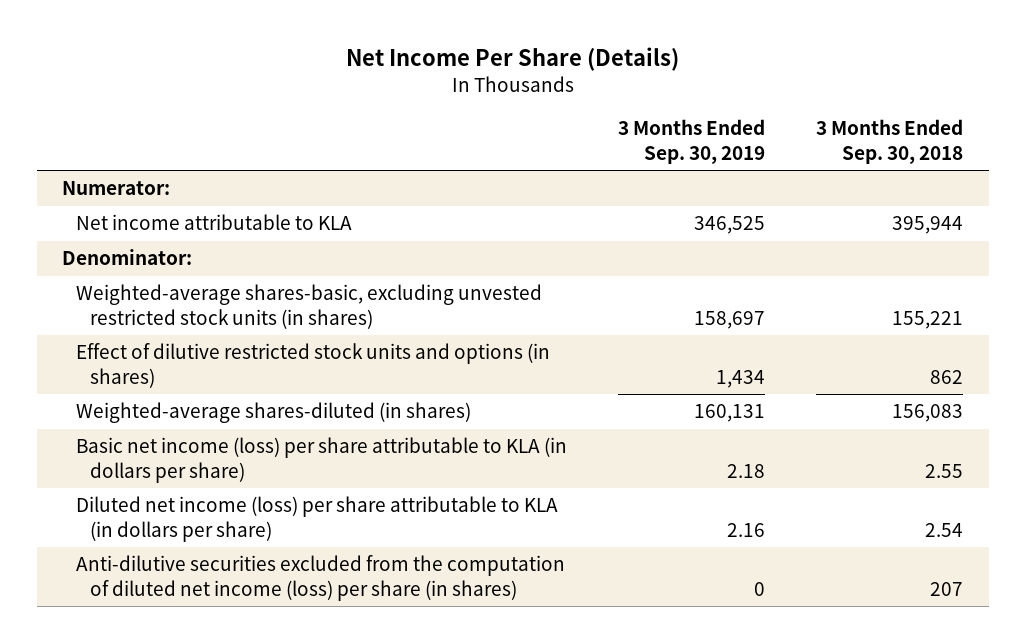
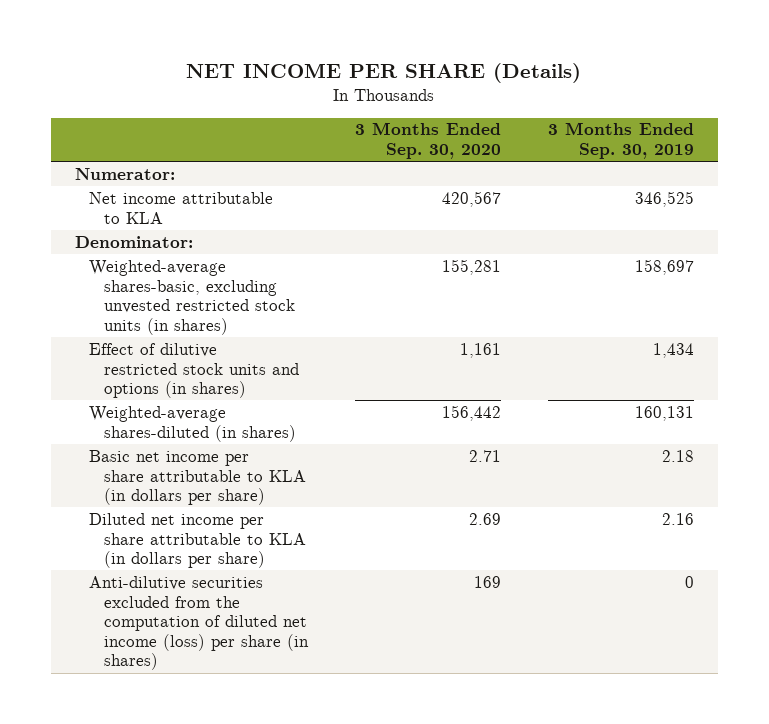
[345,47,679,72] Net Income Per Share (Details) -> [186,62,582,83] NET INCOME PER SHARE (Details)
[816,119,964,164] 3 Months Ended Sep. 30, 2018 -> none
none -> [355,122,502,160] 3 Months Ended Sep. 30, 2020
[76,437,568,483] Basic net income (loss) per share attributable to KLA (in dollars per share) -> [89,449,307,506] Basic net income per share attributable to KLA (in dollars per share)
[76,496,559,542] Diluted net income (loss) per share attributable to KLA (in dollars per share) -> [89,512,307,569] Diluted net income per share attributable to KLA (in dollars per share)

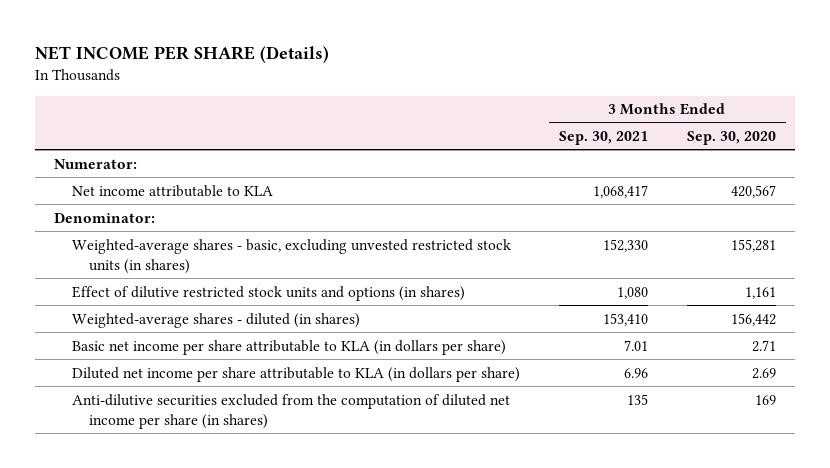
[548,122,695,160] 3 Months Ended Sep. 30, 2019 -> none
none -> [558,131,648,146] Sep. 30, 2021
[89,259,296,335] Weighted-average shares-basic, excluding unvested restricted stock units (in shares) -> [71,238,511,274] Weighted-average shares - basic, excluding unvested restricted stock units (in shares)
[89,405,297,442] Weighted-average shares-diluted (in shares) -> [71,312,360,328] Weighted-average shares - diluted (in shares)
[89,575,310,671] Anti-dilutive securities excluded from the computation of diluted net income (loss) per share (in shares) -> [71,393,510,429] Anti-dilutive securities excluded from the computation of diluted net income per share (in shares)

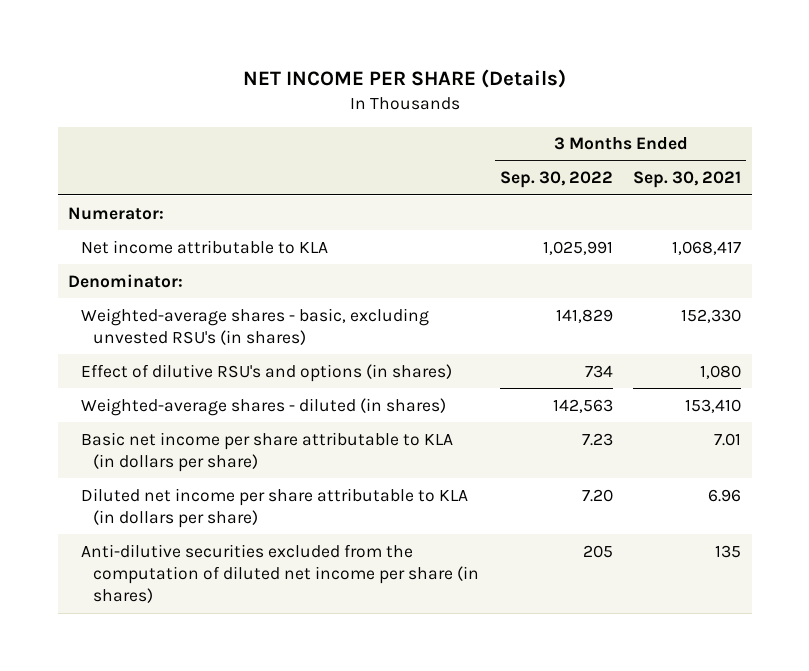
[686,131,776,146] Sep. 30, 2020 -> none
none -> [499,171,613,189] Sep. 30, 2022
[71,238,511,274] Weighted-average shares - basic, excluding unvested restricted stock units (in shares) -> [80,307,429,345] Weighted-average shares - basic, excluding unvested RSU's (in shares)
[71,285,465,301] Effect of dilutive restricted stock units and options (in shares) -> [80,363,452,382] Effect of dilutive RSU's and options (in shares)

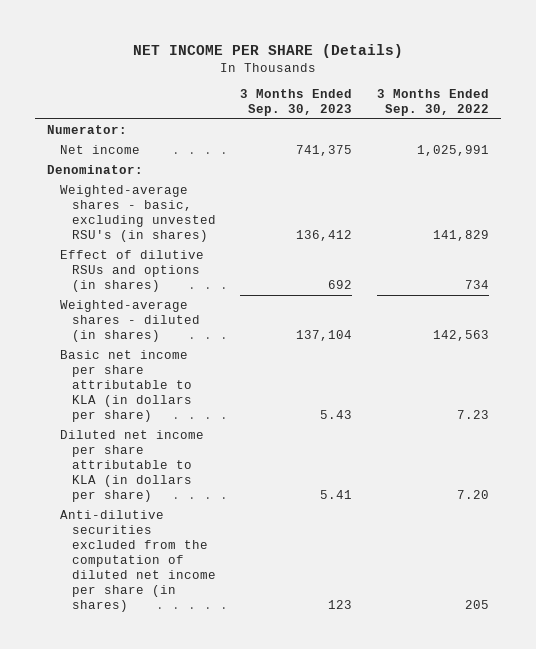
[633,171,742,189] Sep. 30, 2021 -> none
none -> [240,89,353,117] 3 Months Ended Sep. 30, 2023
[80,239,328,254] Net income attributable to KLA -> [59,144,140,154] Net income
[80,363,452,382] Effect of dilutive RSU's and options (in shares) -> [59,249,204,292] Effect of dilutive RSUs and options (in shares)

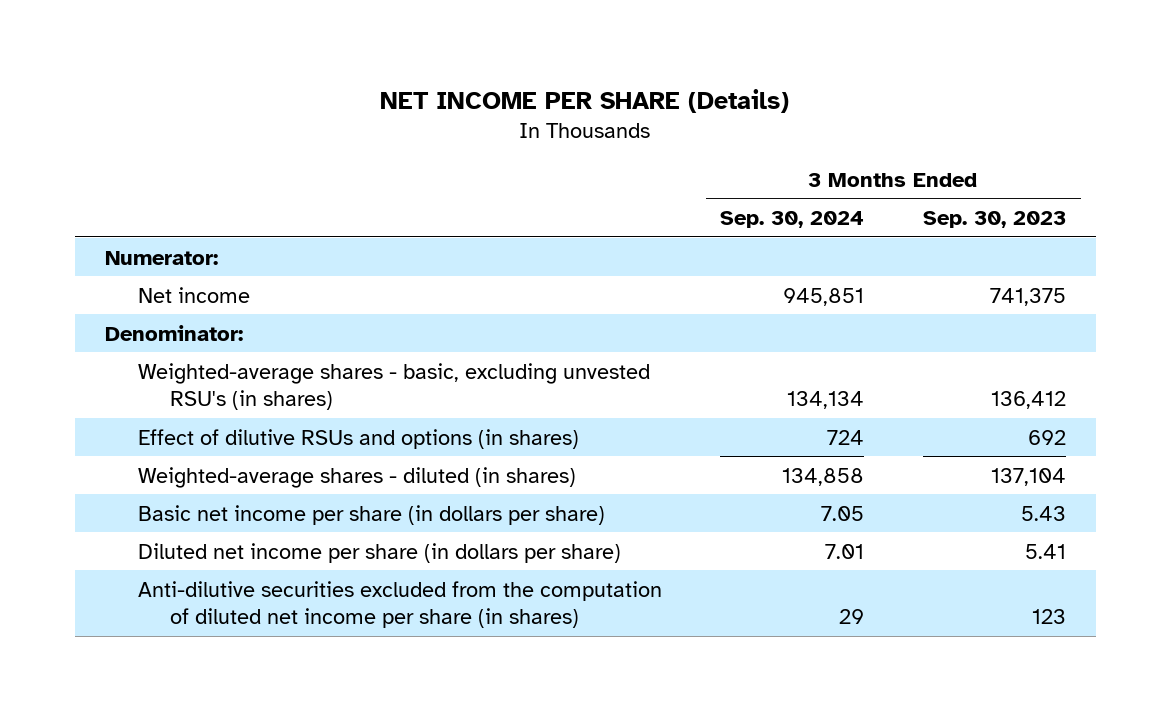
[376,89,489,117] 3 Months Ended Sep. 30, 2022 -> none
none -> [720,210,865,228] Sep. 30, 2024
[59,349,192,422] Basic net income per share attributable to KLA (in dollars per share) -> [137,504,605,525] Basic net income per share (in dollars per share)
[59,429,204,502] Diluted net income per share attributable to KLA (in dollars per share) -> [137,542,621,563] Diluted net income per share (in dollars per share)

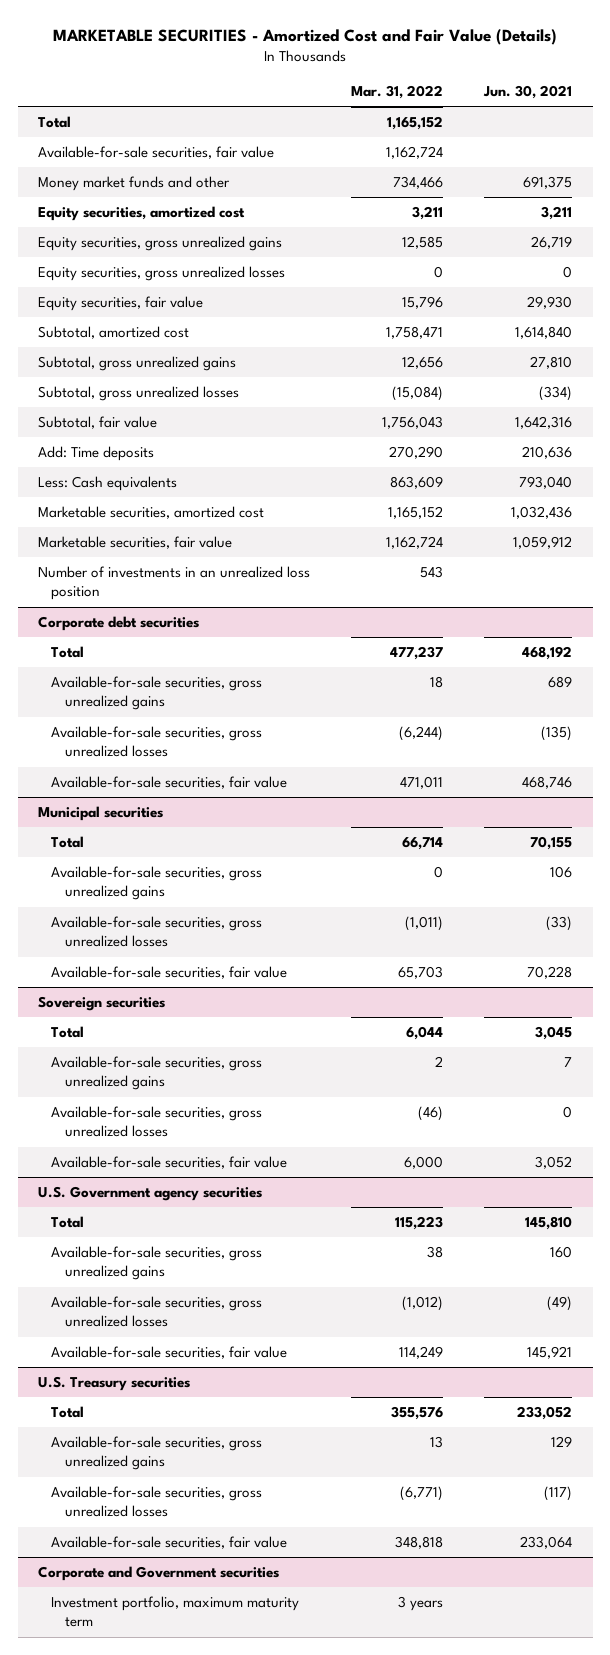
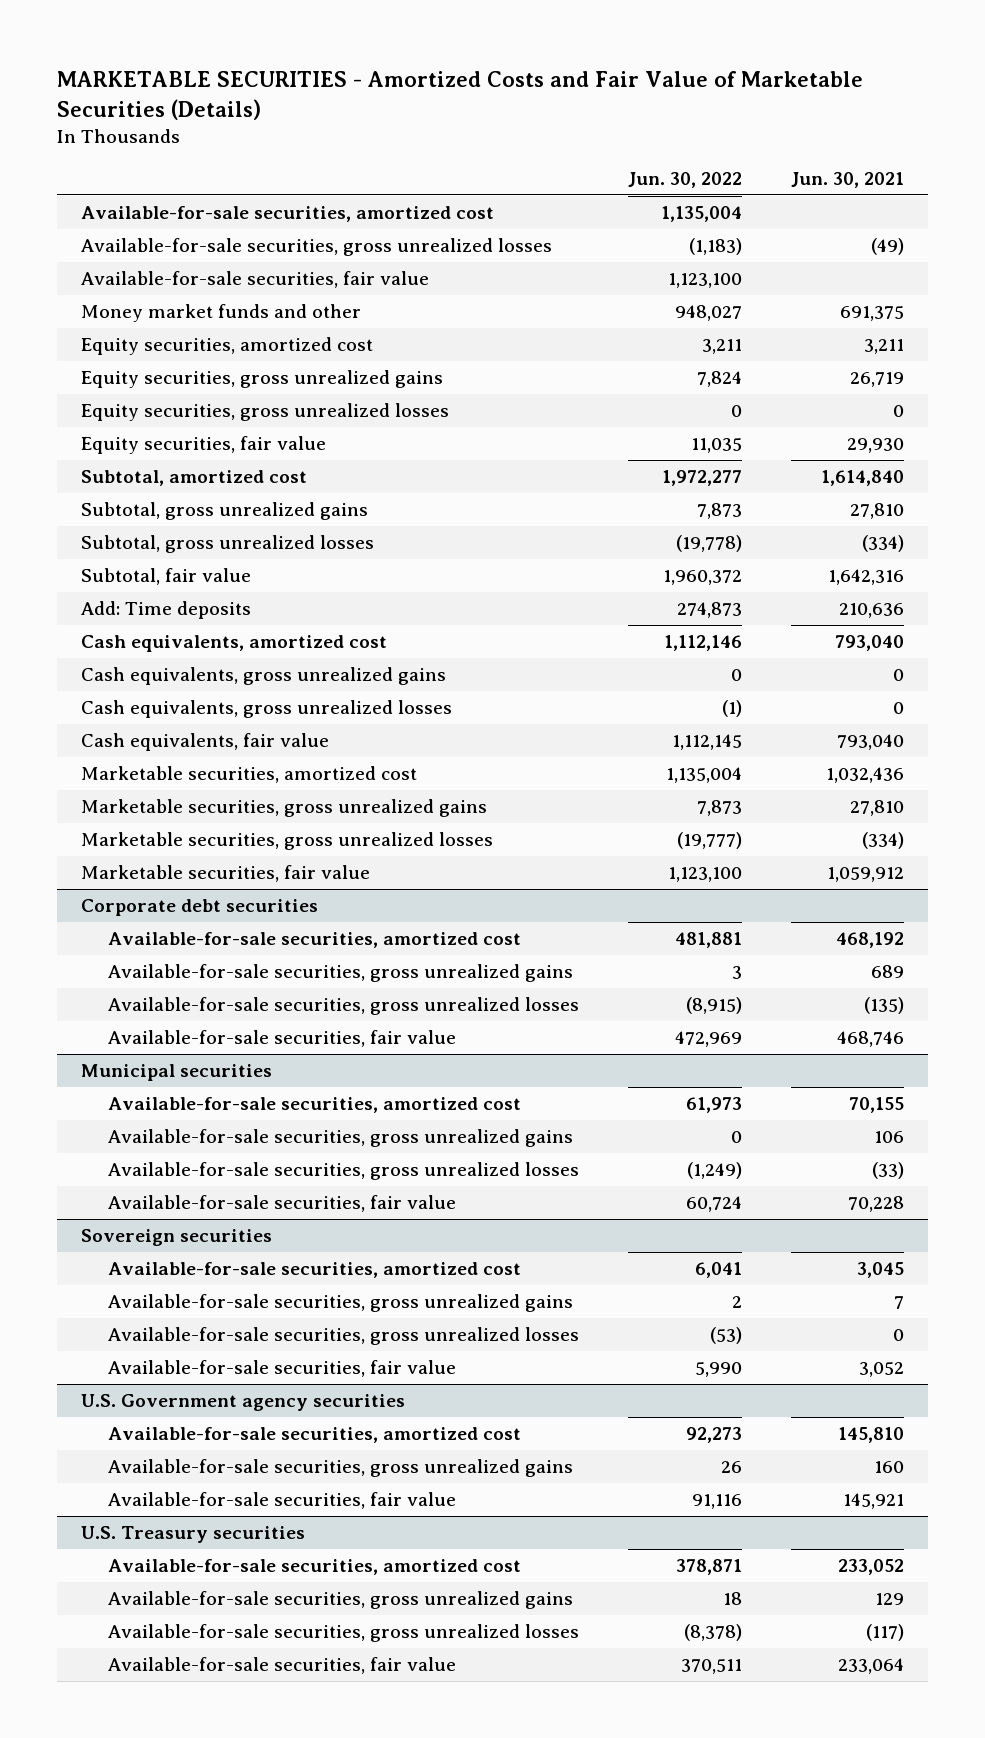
[53,28,558,45] MARKETABLE SECURITIES - Amortized Cost and Fair Value (Details) -> [56,70,863,120] MARKETABLE SECURITIES - Amortized Costs and Fair Value of Marketable Securities (Details)
[351,84,444,99] Mar. 31, 2022 -> none
none -> [628,171,743,188] Jun. 30, 2022
[38,116,72,129] Total -> [81,206,495,223] Available-for-sale securities, amortized cost
none -> [81,238,553,257] Available-for-sale securities, gross unrealized losses
[38,476,178,492] Less: Cash equivalents -> [81,635,388,653] Cash equivalents, amortized cost
none -> [81,667,447,686] Cash equivalents, gross unrealized gains
none -> [81,700,453,719] Cash equivalents, gross unrealized losses
none -> [81,733,330,752] Cash equivalents, fair value
none -> [81,799,488,818] Marketable securities, gross unrealized gains
none -> [81,832,494,851] Marketable securities, gross unrealized losses
[38,566,311,601] Number of investments in an unrealized loss position -> none
[51,646,85,659] Total -> [108,932,522,949] Available-for-sale securities, amortized cost
[51,836,85,849] Total -> [108,1097,522,1114] Available-for-sale securities, amortized cost
[51,1026,85,1039] Total -> [108,1262,522,1279] Available-for-sale securities, amortized cost
[51,1216,85,1229] Total -> [108,1427,522,1444] Available-for-sale securities, amortized cost
[51,1296,263,1328] Available-for-sale securities, gross unrealized losses -> none
[51,1406,85,1419] Total -> [108,1559,522,1576] Available-for-sale securities, amortized cost
[38,1566,280,1582] Corporate and Government securities -> none
[51,1596,300,1628] Investment portfolio, maximum maturity term -> none

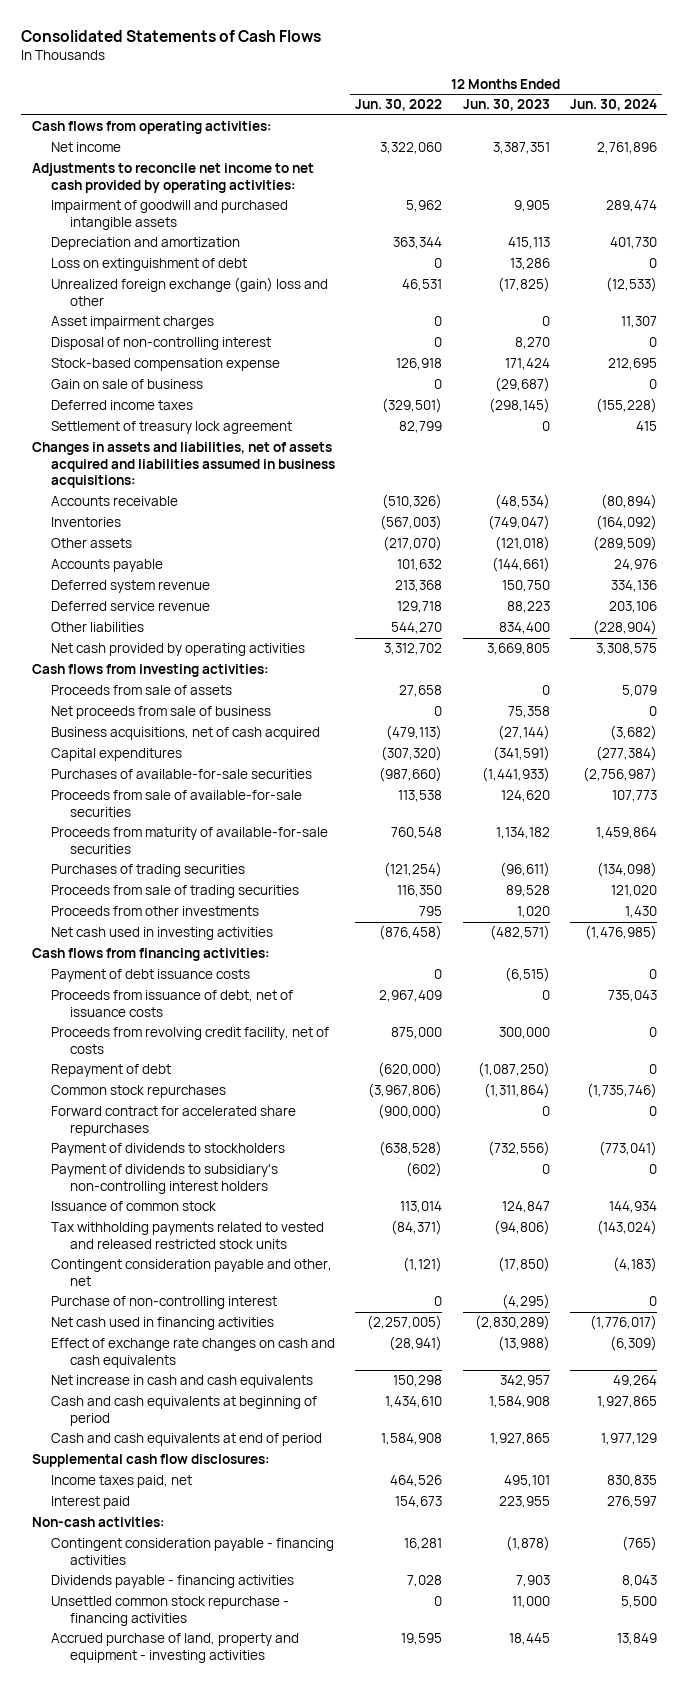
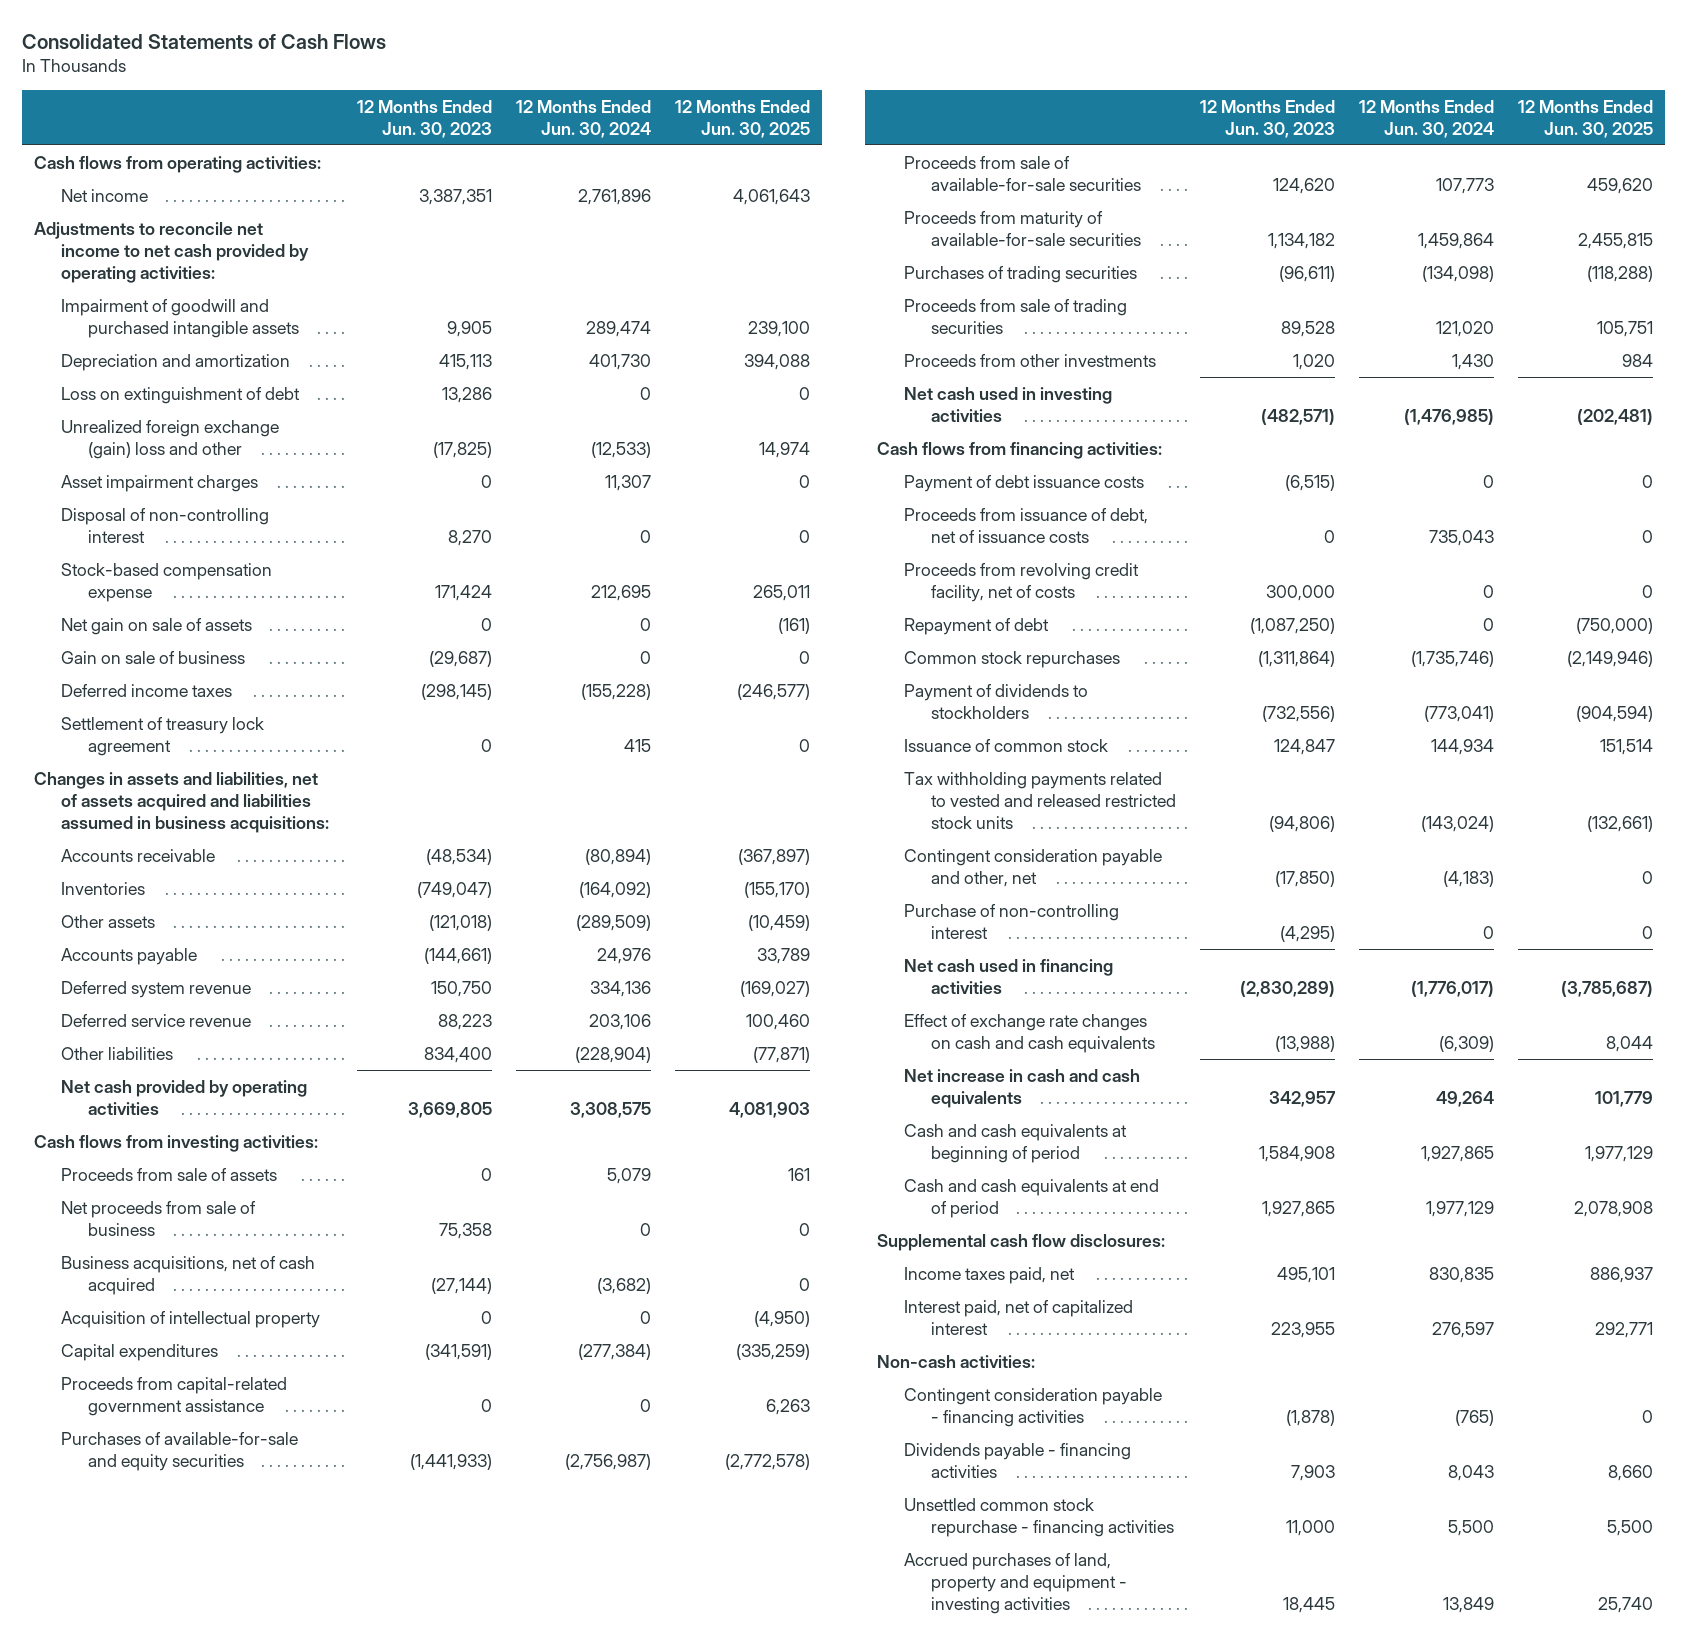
[355,99,443,112] Jun. 30, 2022 -> none
none -> [674,99,810,138] 12 Months Ended Jun. 30, 2025
none -> [60,618,252,636] Net gain on sale of assets
none -> [60,1311,320,1329] Acquisition of intellectual property
none -> [60,1377,287,1416] Proceeds from capital-related government assistance
[50,769,312,780] Purchases of available-for-sale securities -> [60,1432,298,1471] Purchases of available-for-sale and equity securities
[50,1106,296,1136] Forward contract for accelerated share repurchases -> none
[50,1164,278,1194] Payment of dividends to subsidiary's non-controlling interest holders -> none
[50,1496,130,1510] Interest paid -> [904,1300,1134,1335] Interest paid, net of capitalized interest
[50,1633,299,1663] Accrued purchase of land, property and equipment - investing activities -> [904,1553,1128,1614] Accrued purchases of land, property and equipment - investing activities

